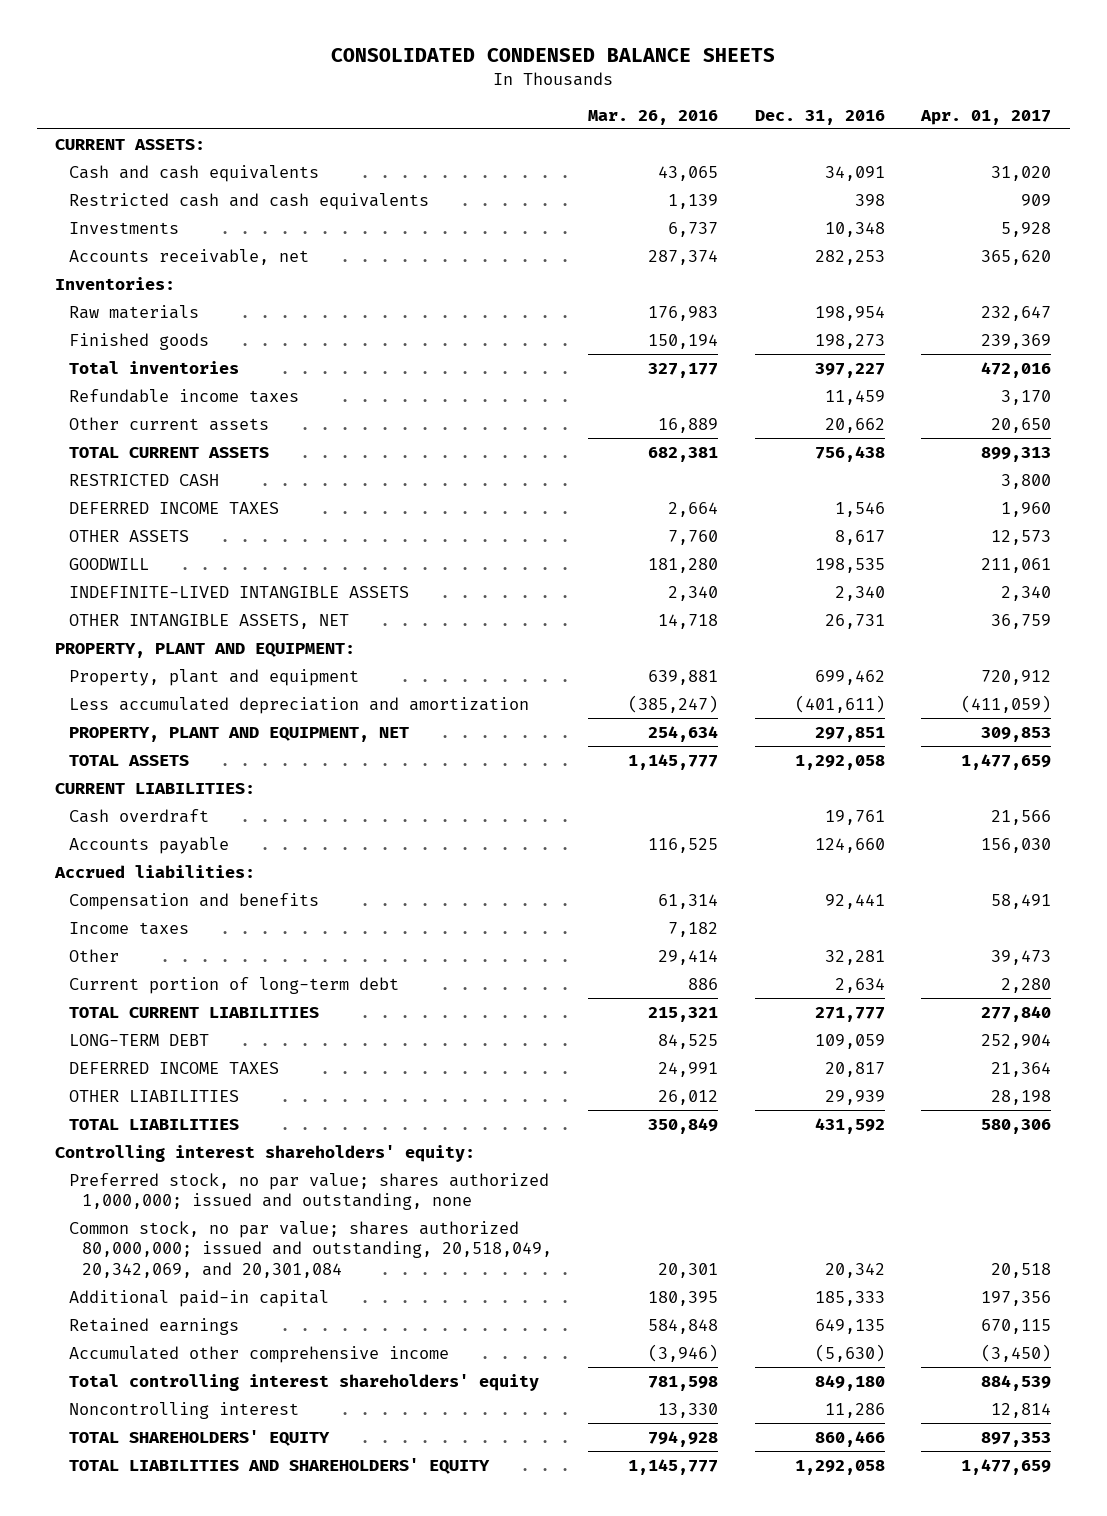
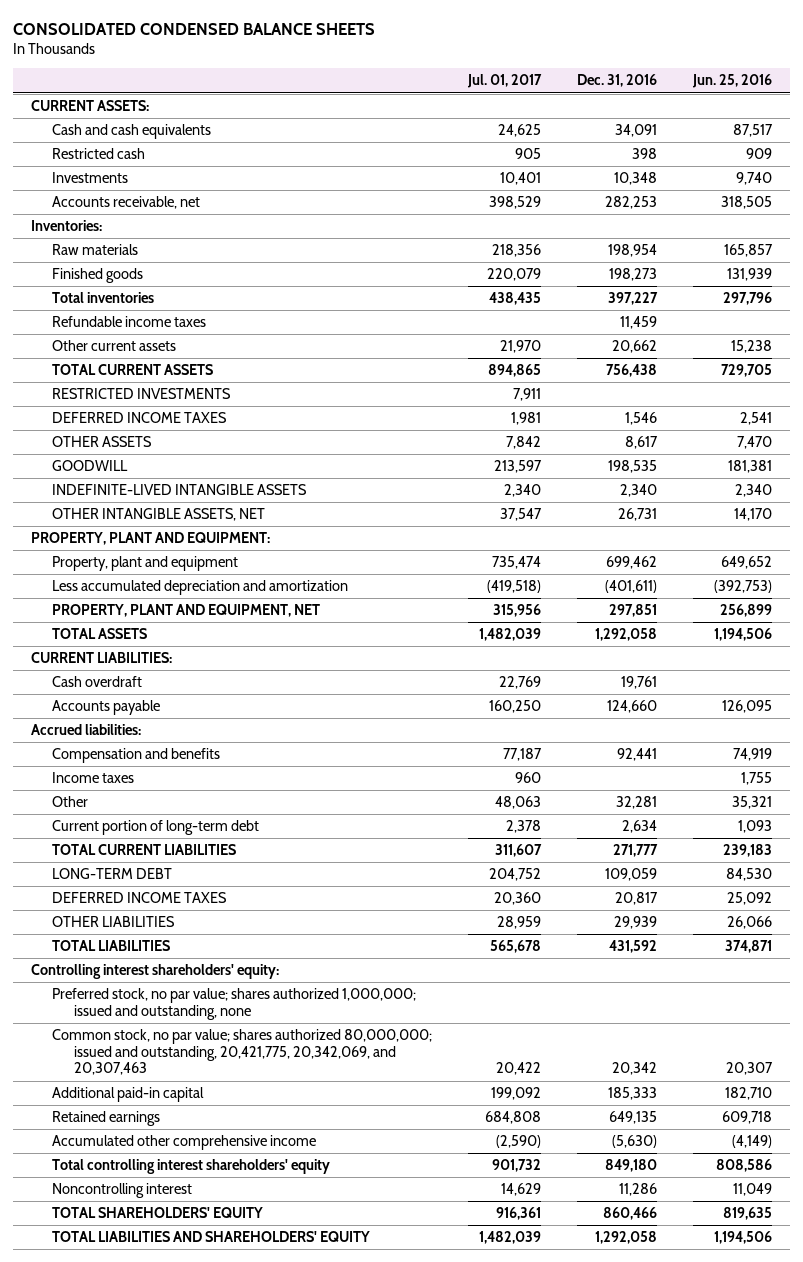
[588,109,719,125] Mar. 26, 2016 -> none
[920,109,1052,125] Apr. 01, 2017 -> none
none -> [467,74,543,89] Jul. 01, 2017
none -> [692,74,773,89] Jun. 25, 2016
[68,192,429,210] Restricted cash and cash equivalents -> [52,148,146,160] Restricted cash
[68,473,219,486] RESTRICTED CASH -> none
none -> [52,388,232,400] RESTRICTED INVESTMENTS
[68,1220,553,1278] Common stock, no par value; shares authorized 80,000,000; issued and outstanding, 20,518,049, 20,342,069, and 20,301,084 -> [52,1029,433,1076] Common stock, no par value; shares authorized 80,000,000; issued and outstanding, 20,421,775, 20,342,069, and 20,307,463

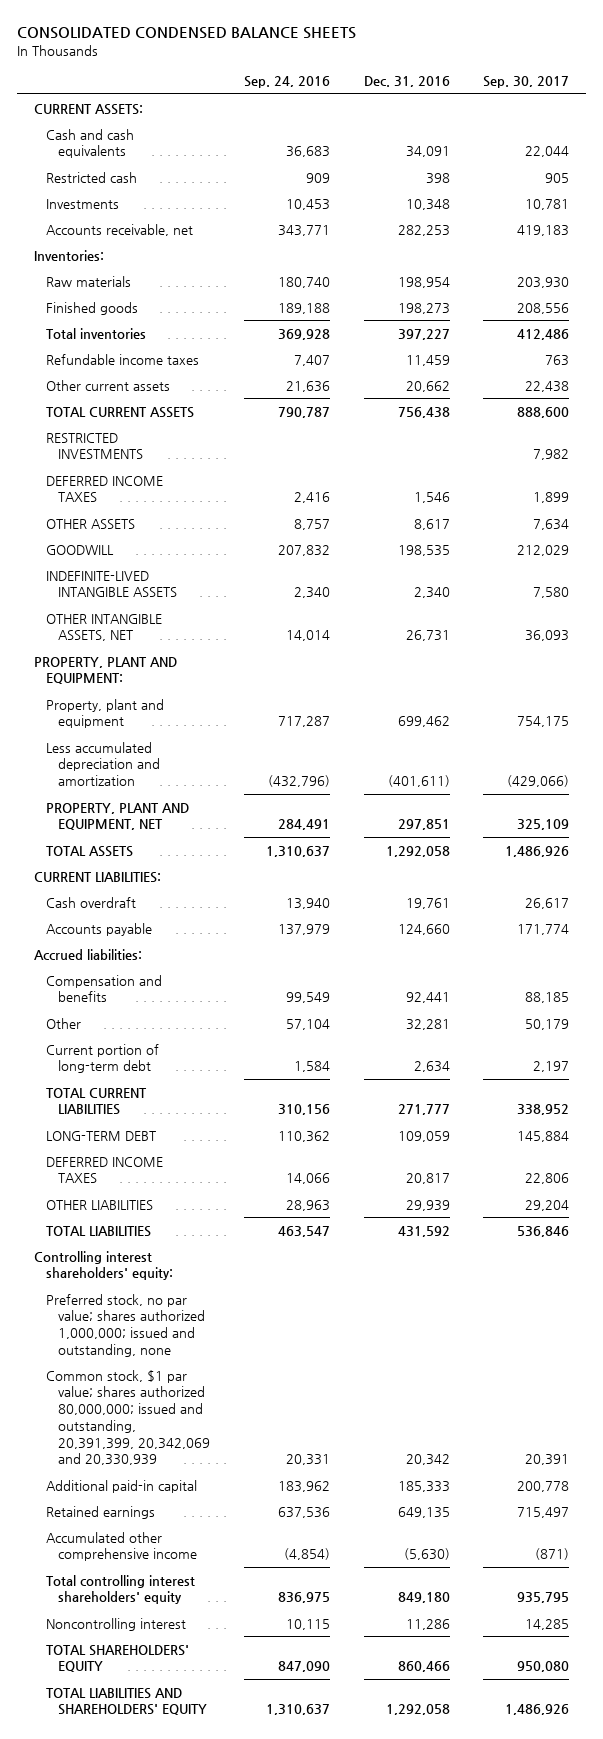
[467,74,543,89] Jul. 01, 2017 -> none
[692,74,773,89] Jun. 25, 2016 -> none
none -> [243,76,330,89] Sep. 24, 2016
none -> [483,76,570,89] Sep. 30, 2017
[52,772,135,784] Income taxes -> none
[52,1029,433,1076] Common stock, no par value; shares authorized 80,000,000; issued and outstanding, 20,421,775, 20,342,069, and 20,307,463 -> [45,1369,210,1466] Common stock, $1 par value; shares authorized 80,000,000; issued and outstanding, 20,391,399, 20,342,069 and 20,330,939

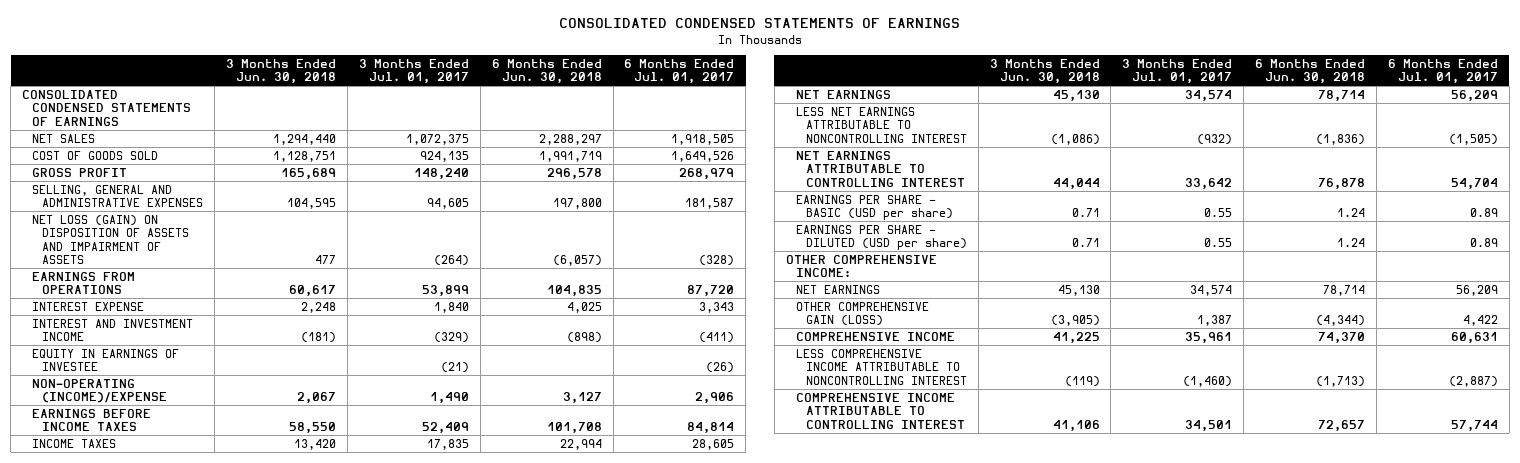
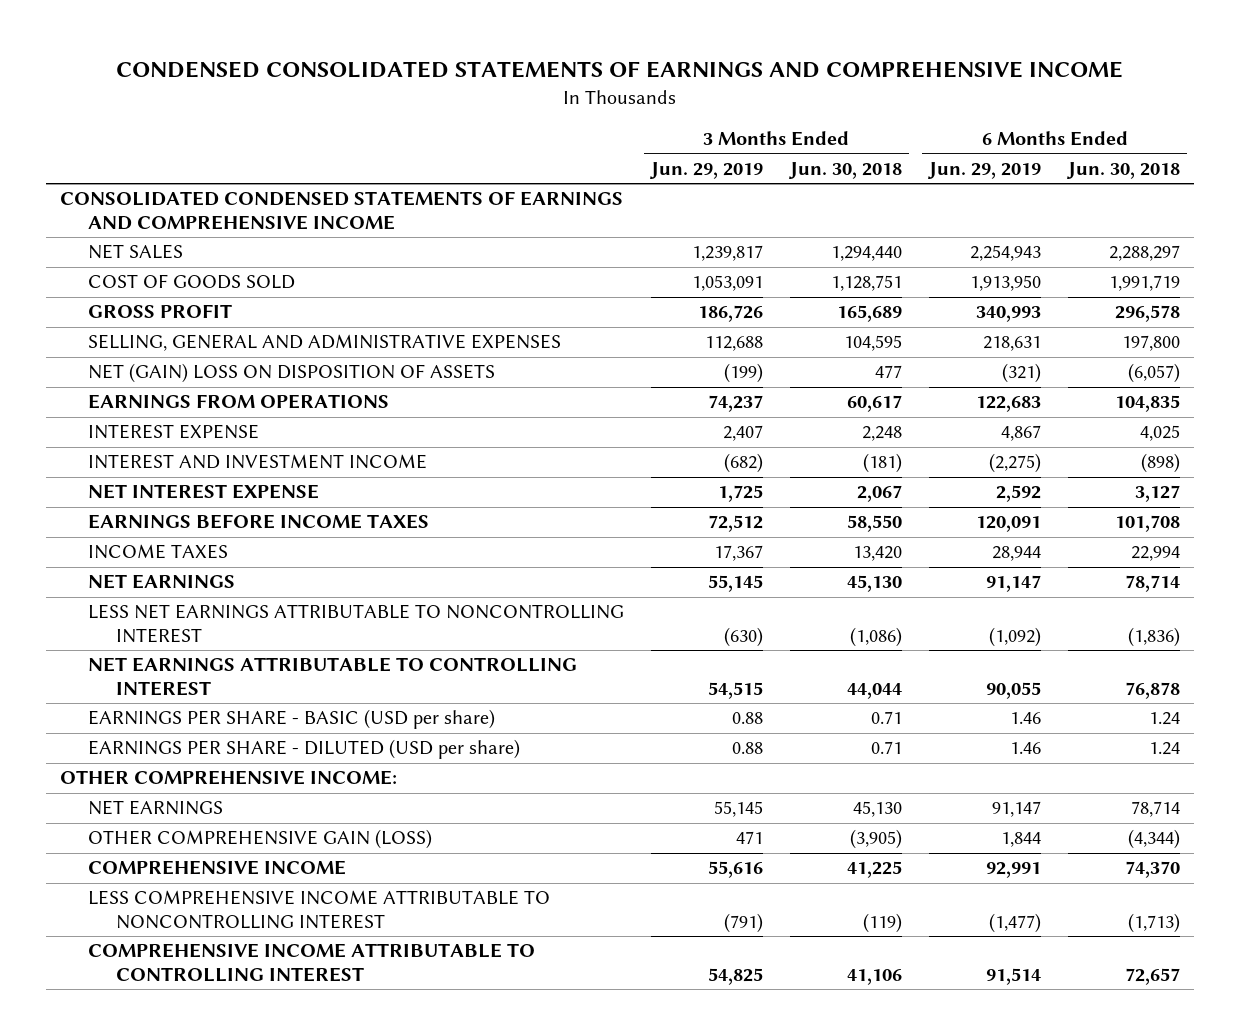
[559,18,961,29] CONSOLIDATED CONDENSED STATEMENTS OF EARNINGS -> [116,61,1124,79] CONDENSED CONSOLIDATED STATEMENTS OF EARNINGS AND COMPREHENSIVE INCOME
[358,58,469,85] 3 Months Ended Jul. 01, 2017 -> none
[624,58,735,85] 6 Months Ended Jul. 01, 2017 -> none
none -> [648,161,763,179] Jun. 29, 2019
none -> [927,161,1042,179] Jun. 29, 2019
[22,89,192,126] CONSOLIDATED CONDENSED STATEMENTS OF EARNINGS -> [59,191,623,230] CONSOLIDATED CONDENSED STATEMENTS OF EARNINGS AND COMPREHENSIVE INCOME
[32,214,190,265] NET LOSS (GAIN) ON DISPOSITION OF ASSETS AND IMPAIRMENT OF ASSETS -> [87,363,495,384] NET (GAIN) LOSS ON DISPOSITION OF ASSETS
[32,348,180,372] EQUITY IN EARNINGS OF INVESTEE -> none
[32,378,168,404] NON-OPERATING (INCOME)/EXPENSE -> [87,484,319,500] NET INTEREST EXPENSE

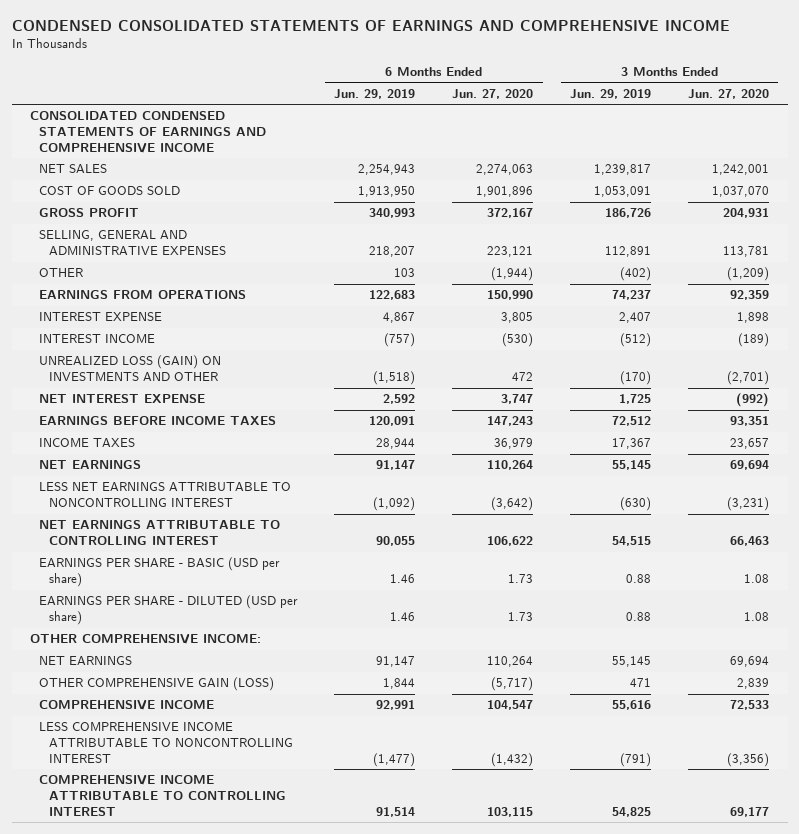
[788,161,903,179] Jun. 30, 2018 -> none
[1066,161,1181,179] Jun. 30, 2018 -> none
none -> [452,88,534,99] Jun. 27, 2020
none -> [688,88,770,99] Jun. 27, 2020
[87,363,495,384] NET (GAIN) LOSS ON DISPOSITION OF ASSETS -> none
[704,336,763,352] 112,688 -> [605,246,652,258] 112,891
[983,336,1042,352] 218,631 -> [369,246,416,258] 218,207
none -> [39,268,85,278] OTHER
[87,454,427,470] INTEREST AND INVESTMENT INCOME -> [39,334,156,344] INTEREST INCOME
[723,453,763,474] (682) -> [620,333,652,348] (512)
[989,453,1042,474] (2,275) -> [384,333,416,348] (757)
none -> [39,355,222,382] UNREALIZED LOSS (GAIN) ON INVESTMENTS AND OTHER

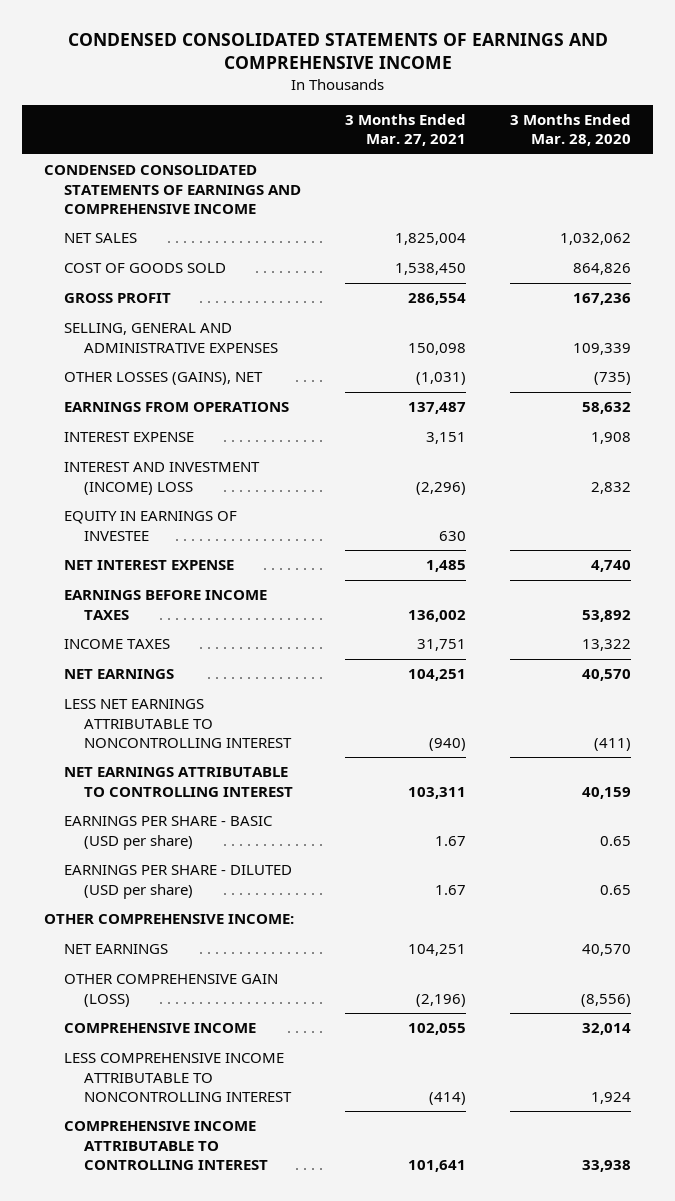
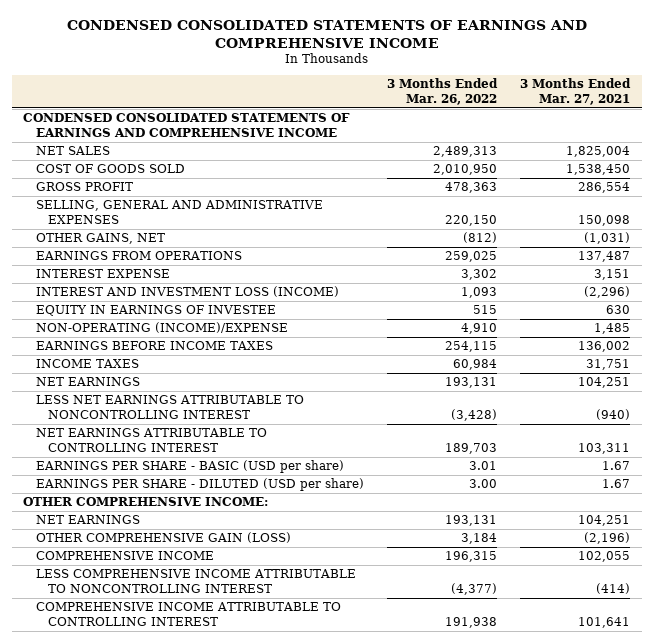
[510,114,632,147] 3 Months Ended Mar. 28, 2020 -> none
none -> [386,78,498,105] 3 Months Ended Mar. 26, 2022
[63,372,263,386] OTHER LOSSES (GAINS), NET -> [35,233,165,245] OTHER GAINS, NET
[63,462,260,495] INTEREST AND INVESTMENT (INCOME) LOSS -> [35,286,339,298] INTEREST AND INVESTMENT LOSS (INCOME)
[63,560,234,571] NET INTEREST EXPENSE -> [35,322,288,334] NON-OPERATING (INCOME)/EXPENSE

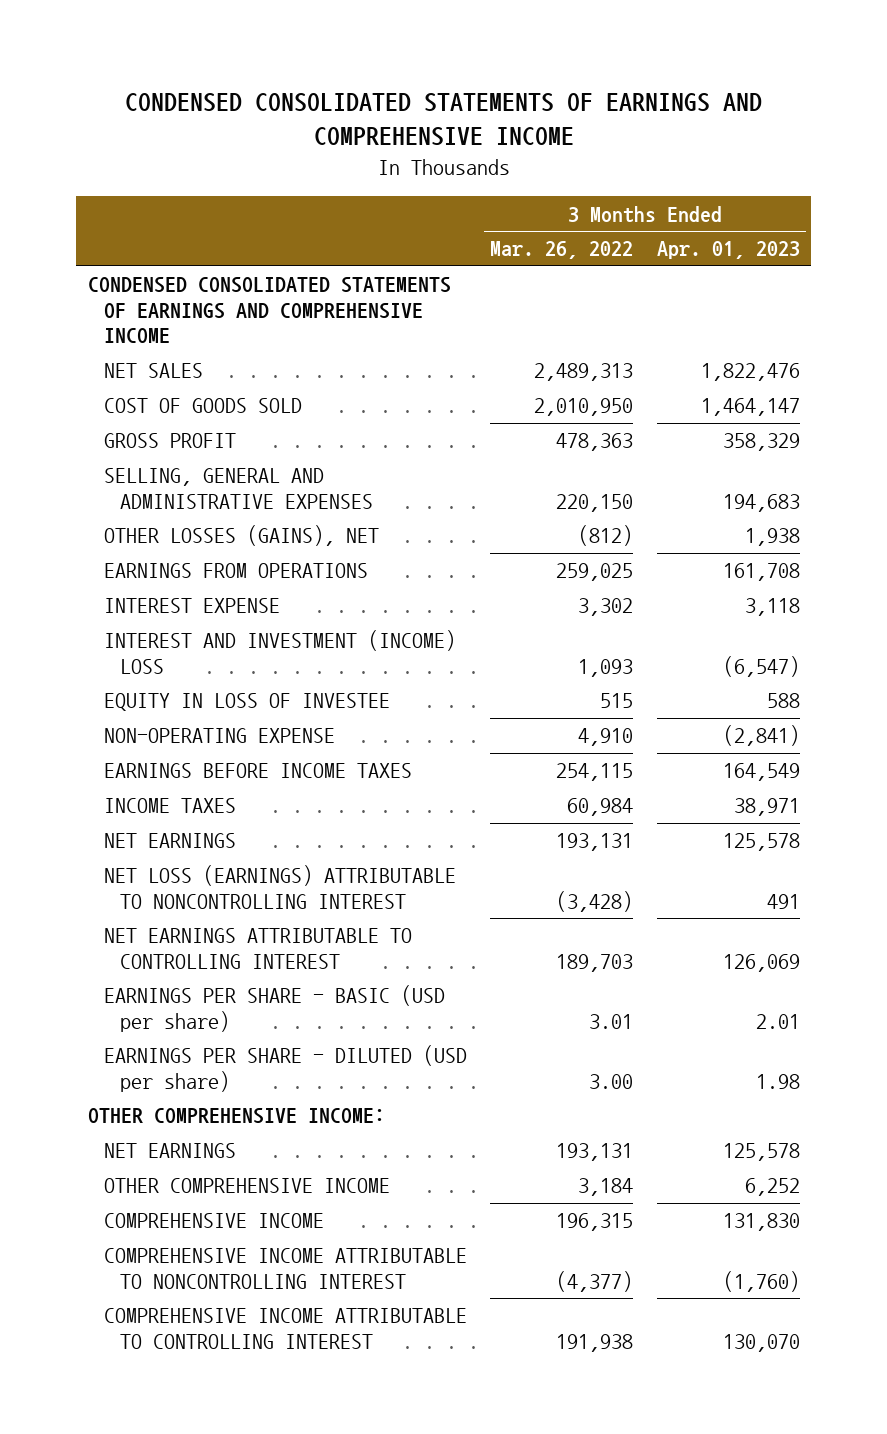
[520,78,632,105] 3 Months Ended Mar. 27, 2021 -> none
none -> [656,241,800,260] Apr. 01, 2023
[35,233,165,245] OTHER GAINS, NET -> [103,525,379,547] OTHER LOSSES (GAINS), NET
[35,286,339,298] INTEREST AND INVESTMENT LOSS (INCOME) -> [103,630,456,674] INTEREST AND INVESTMENT (INCOME) LOSS
[35,305,276,317] EQUITY IN EARNINGS OF INVESTEE -> [103,693,390,712] EQUITY IN LOSS OF INVESTEE
[35,322,288,334] NON-OPERATING (INCOME)/EXPENSE -> [103,728,335,744] NON-OPERATING EXPENSE
[35,395,304,419] LESS NET EARNINGS ATTRIBUTABLE TO NONCONTROLLING INTEREST -> [103,865,456,909] NET LOSS (EARNINGS) ATTRIBUTABLE TO NONCONTROLLING INTEREST
[35,532,291,544] OTHER COMPREHENSIVE GAIN (LOSS) -> [103,1178,390,1194] OTHER COMPREHENSIVE INCOME
[35,569,356,593] LESS COMPREHENSIVE INCOME ATTRIBUTABLE TO NONCONTROLLING INTEREST -> [103,1248,467,1289] COMPREHENSIVE INCOME ATTRIBUTABLE TO NONCONTROLLING INTEREST

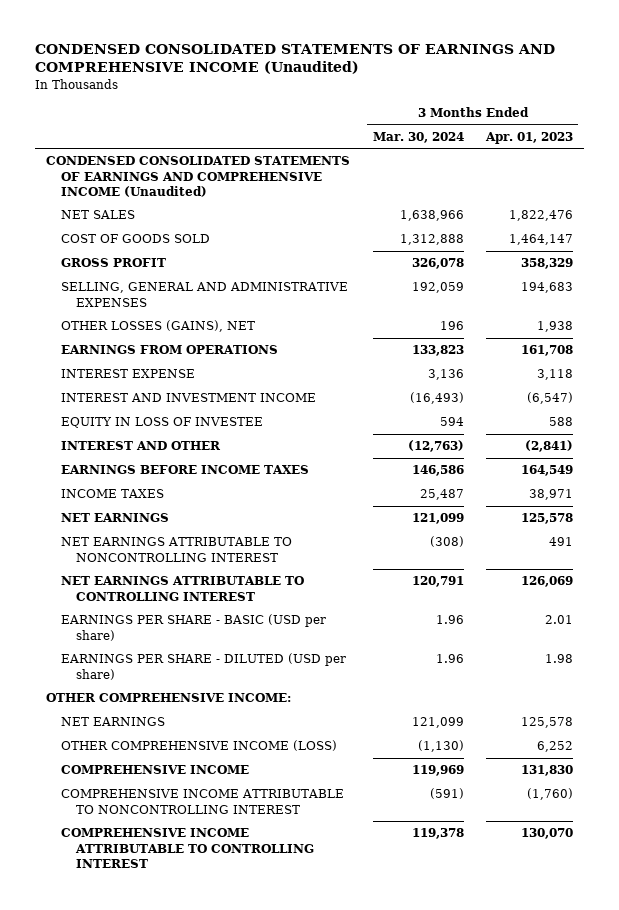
[124,93,762,147] CONDENSED CONSOLIDATED STATEMENTS OF EARNINGS AND COMPREHENSIVE INCOME -> [34,43,555,75] CONDENSED CONSOLIDATED STATEMENTS OF EARNINGS AND COMPREHENSIVE INCOME (Unaudited)
[490,241,634,260] Mar. 26, 2022 -> none
none -> [372,131,464,143] Mar. 30, 2024
[87,277,451,344] CONDENSED CONSOLIDATED STATEMENTS OF EARNINGS AND COMPREHENSIVE INCOME -> [46,156,351,197] CONDENSED CONSOLIDATED STATEMENTS OF EARNINGS AND COMPREHENSIVE INCOME (Unaudited)
[103,630,456,674] INTEREST AND INVESTMENT (INCOME) LOSS -> [61,393,317,403] INTEREST AND INVESTMENT INCOME
[103,728,335,744] NON-OPERATING EXPENSE -> [61,441,222,451] INTEREST AND OTHER
[103,865,456,909] NET LOSS (EARNINGS) ATTRIBUTABLE TO NONCONTROLLING INTEREST -> [61,537,293,562] NET EARNINGS ATTRIBUTABLE TO NONCONTROLLING INTEREST
[103,1178,390,1194] OTHER COMPREHENSIVE INCOME -> [61,740,338,752] OTHER COMPREHENSIVE INCOME (LOSS)

